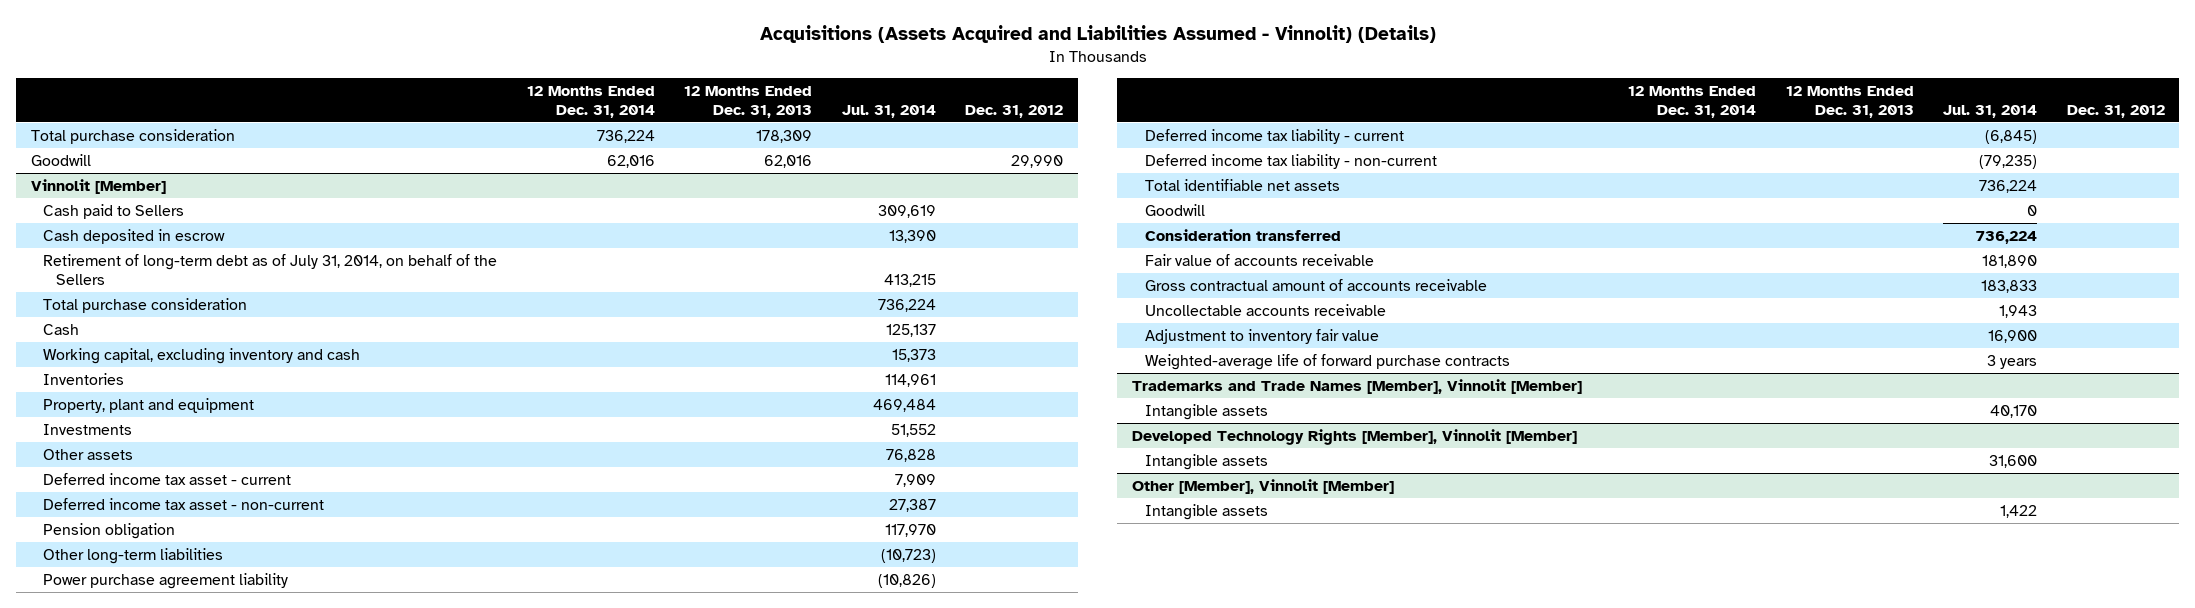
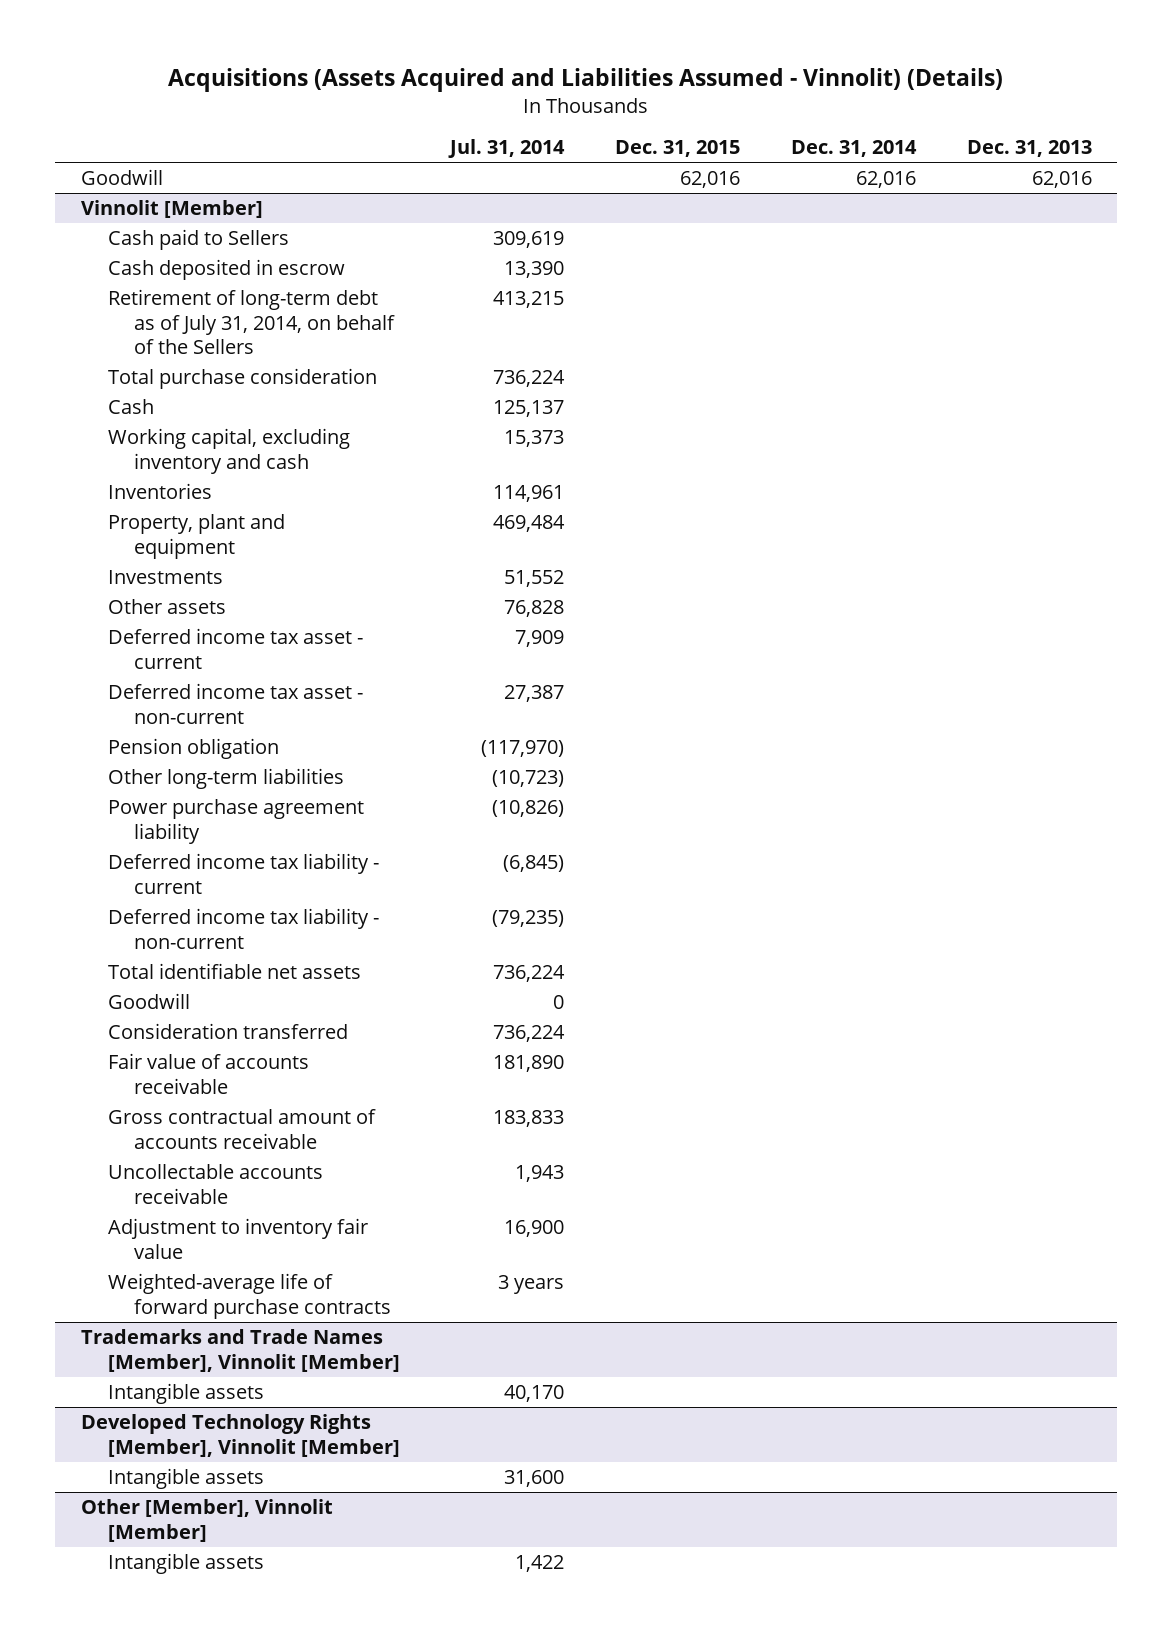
[526,85,655,118] 12 Months Ended Dec. 31, 2014 -> none
[684,85,813,118] 12 Months Ended Dec. 31, 2013 -> none
[965,104,1064,118] Dec. 31, 2012 -> none
none -> [615,140,741,158] Dec. 31, 2015
none -> [790,140,917,158] Dec. 31, 2014
none -> [966,140,1092,158] Dec. 31, 2013
[30,128,235,144] Total purchase consideration -> none
[884,523,936,537] 117,970 -> [481,739,565,757] (117,970)

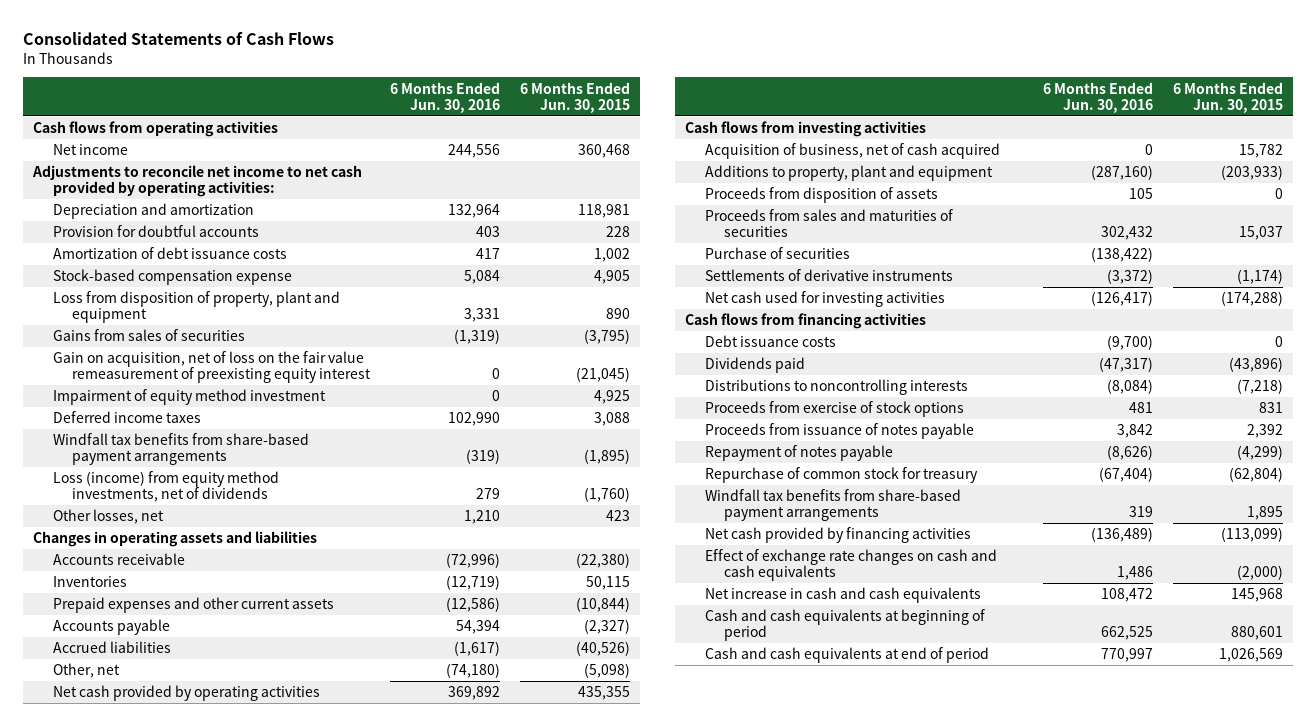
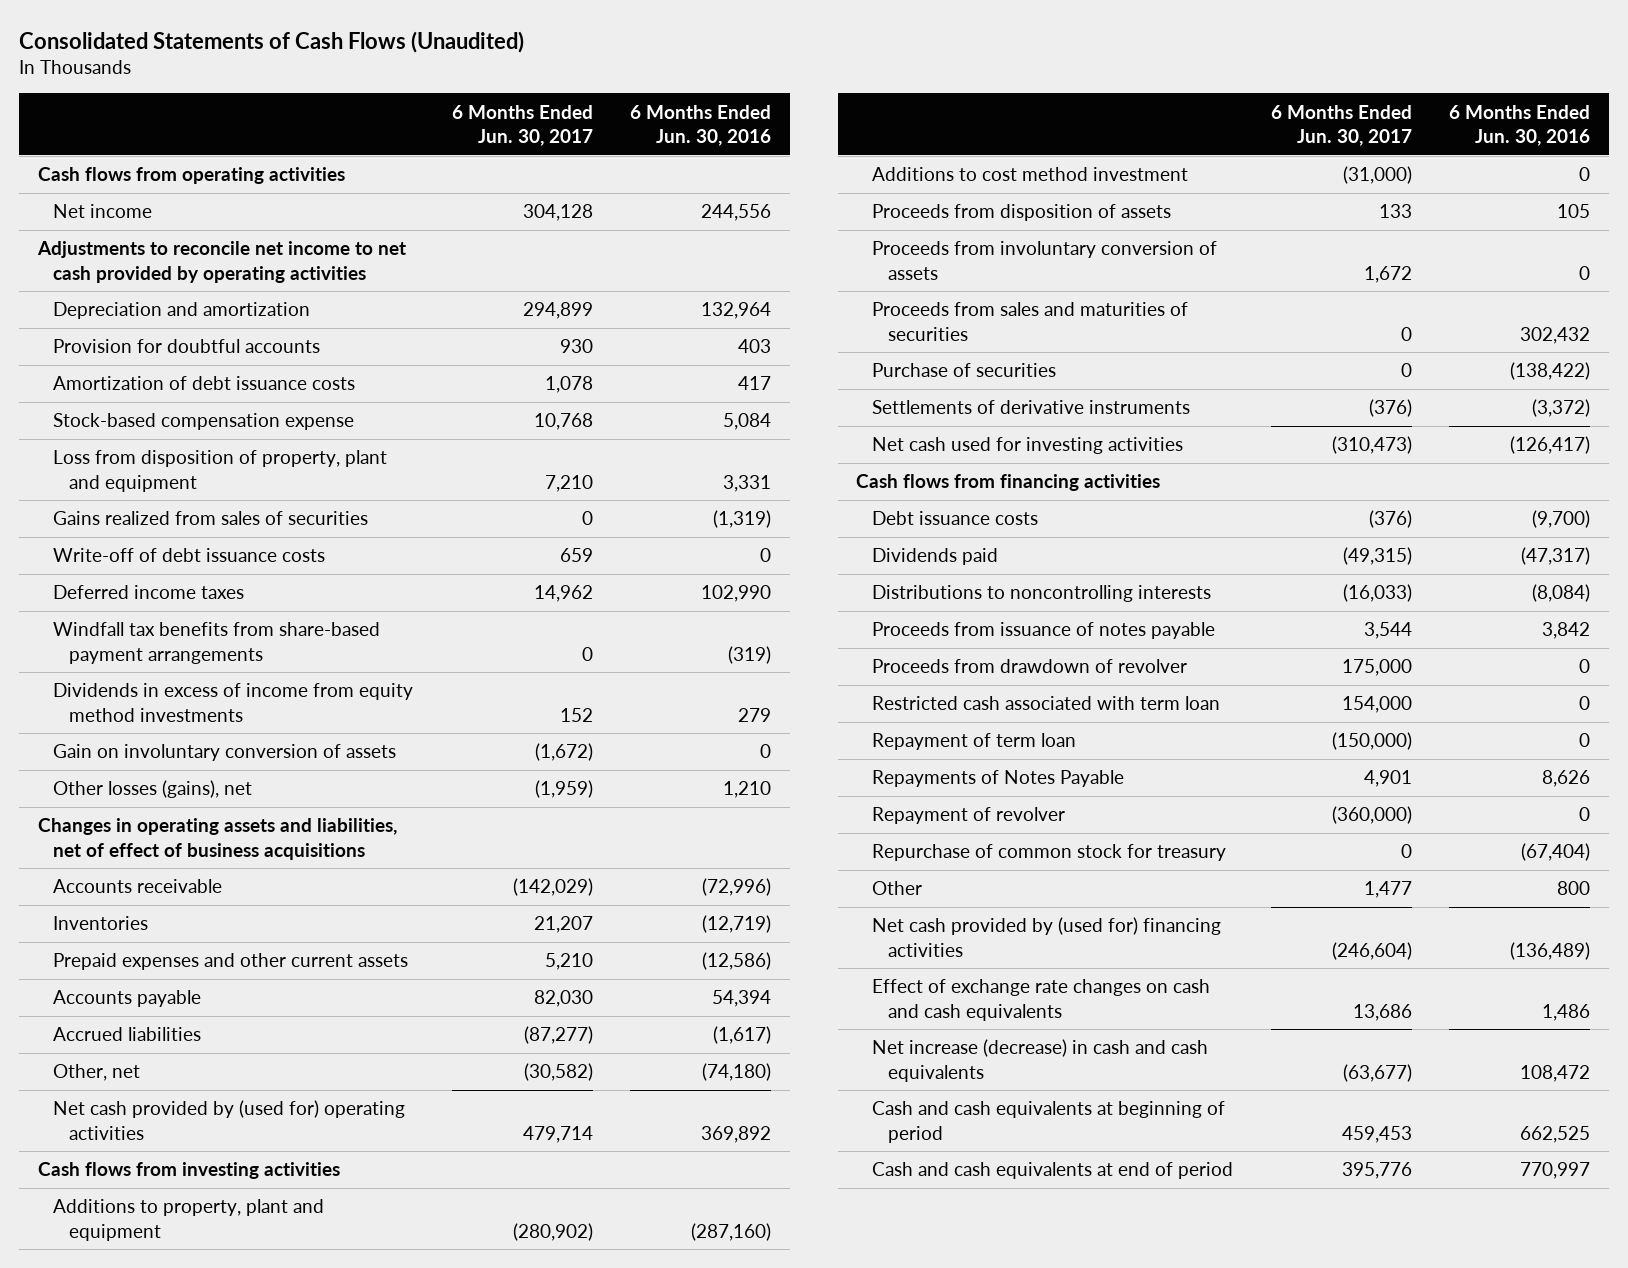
[23,31,335,45] Consolidated Statements of Cash Flows -> [18,30,524,53] Consolidated Statements of Cash Flows (Unaudited)
[520,81,631,113] 6 Months Ended Jun. 30, 2015 -> none
none -> [451,104,593,147] 6 Months Ended Jun. 30, 2017
[32,165,363,198] Adjustments to reconcile net income to net cash provided by operating activities: -> [36,241,406,283] Adjustments to reconcile net income to net cash provided by operating activities
[52,351,372,384] Gain on acquisition, net of loss on the fair value remeasurement of preexisting equity interest -> none
[52,389,326,406] Impairment of equity method investment -> none
[52,329,245,342] Gains from sales of securities -> [53,511,369,526] Gains realized from sales of securities
none -> [53,548,326,563] Write-off of debt issuance costs
[52,471,279,503] Loss (income) from equity method investments, net of dividends -> [53,683,414,722] Dividends in excess of income from equity method investments
none -> [53,744,397,762] Gain on involuntary conversion of assets
[52,509,164,525] Other losses, net -> [53,780,253,799] Other losses (gains), net
[33,531,318,548] Changes in operating assets and liabilities -> [37,818,397,860] Changes in operating assets and liabilities, net of effect of business acquisitions
[52,685,320,702] Net cash provided by operating activities -> [53,1100,406,1140] Net cash provided by (used for) operating activities
[704,143,1000,160] Acquisition of business, net of cash acquired -> none
none -> [872,167,1189,182] Additions to cost method investment
none -> [872,241,1218,280] Proceeds from involuntary conversion of assets
[704,401,964,418] Proceeds from exercise of stock options -> none
none -> [872,659,1188,674] Proceeds from drawdown of revolver
none -> [872,696,1221,711] Restricted cash associated with term loan
none -> [872,733,1077,751] Repayment of term loan
[704,445,893,462] Repayment of notes payable -> [872,770,1125,788] Repayments of Notes Payable
[1106,445,1153,461] (8,626) -> [1541,770,1590,788] 8,626
none -> [872,807,1066,825] Repayment of revolver
[704,489,961,522] Windfall tax benefits from share-based payment arrangements -> none
none -> [872,881,923,896] Other
[704,527,971,544] Net cash provided by financing activities -> [872,917,1222,957] Net cash provided by (used for) financing activities
[704,587,981,604] Net increase in cash and cash equivalents -> [872,1039,1209,1082] Net increase (decrease) in cash and cash equivalents

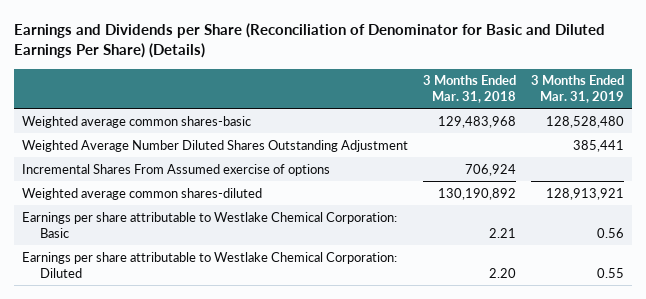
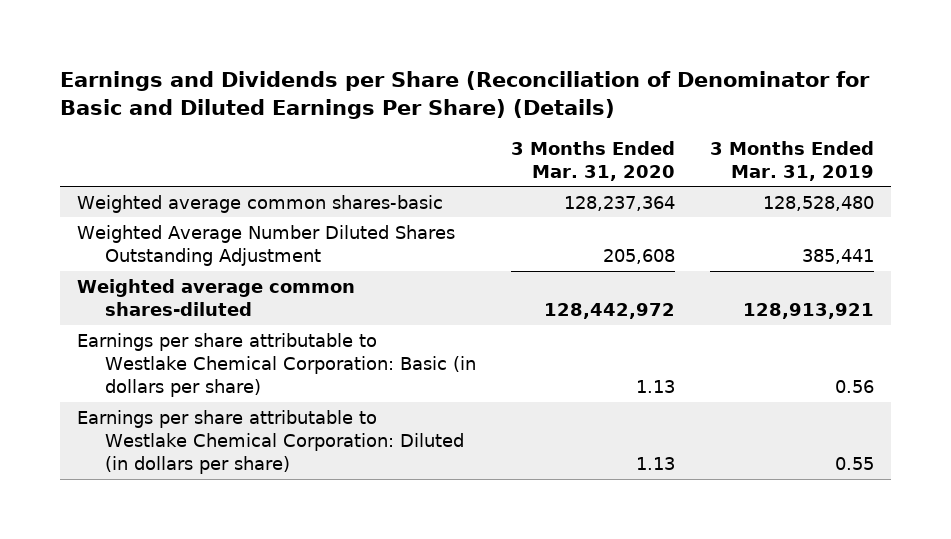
[423,75,517,104] 3 Months Ended Mar. 31, 2018 -> none
none -> [511,140,676,181] 3 Months Ended Mar. 31, 2020
[21,163,330,176] Incremental Shares From Assumed exercise of options -> none
[21,211,397,238] Earnings per share attributable to Westlake Chemical Corporation: Basic -> [77,332,477,398] Earnings per share attributable to Westlake Chemical Corporation: Basic (in dollars per share)
[21,251,397,278] Earnings per share attributable to Westlake Chemical Corporation: Diluted -> [77,409,465,475] Earnings per share attributable to Westlake Chemical Corporation: Diluted (in dollars per share)

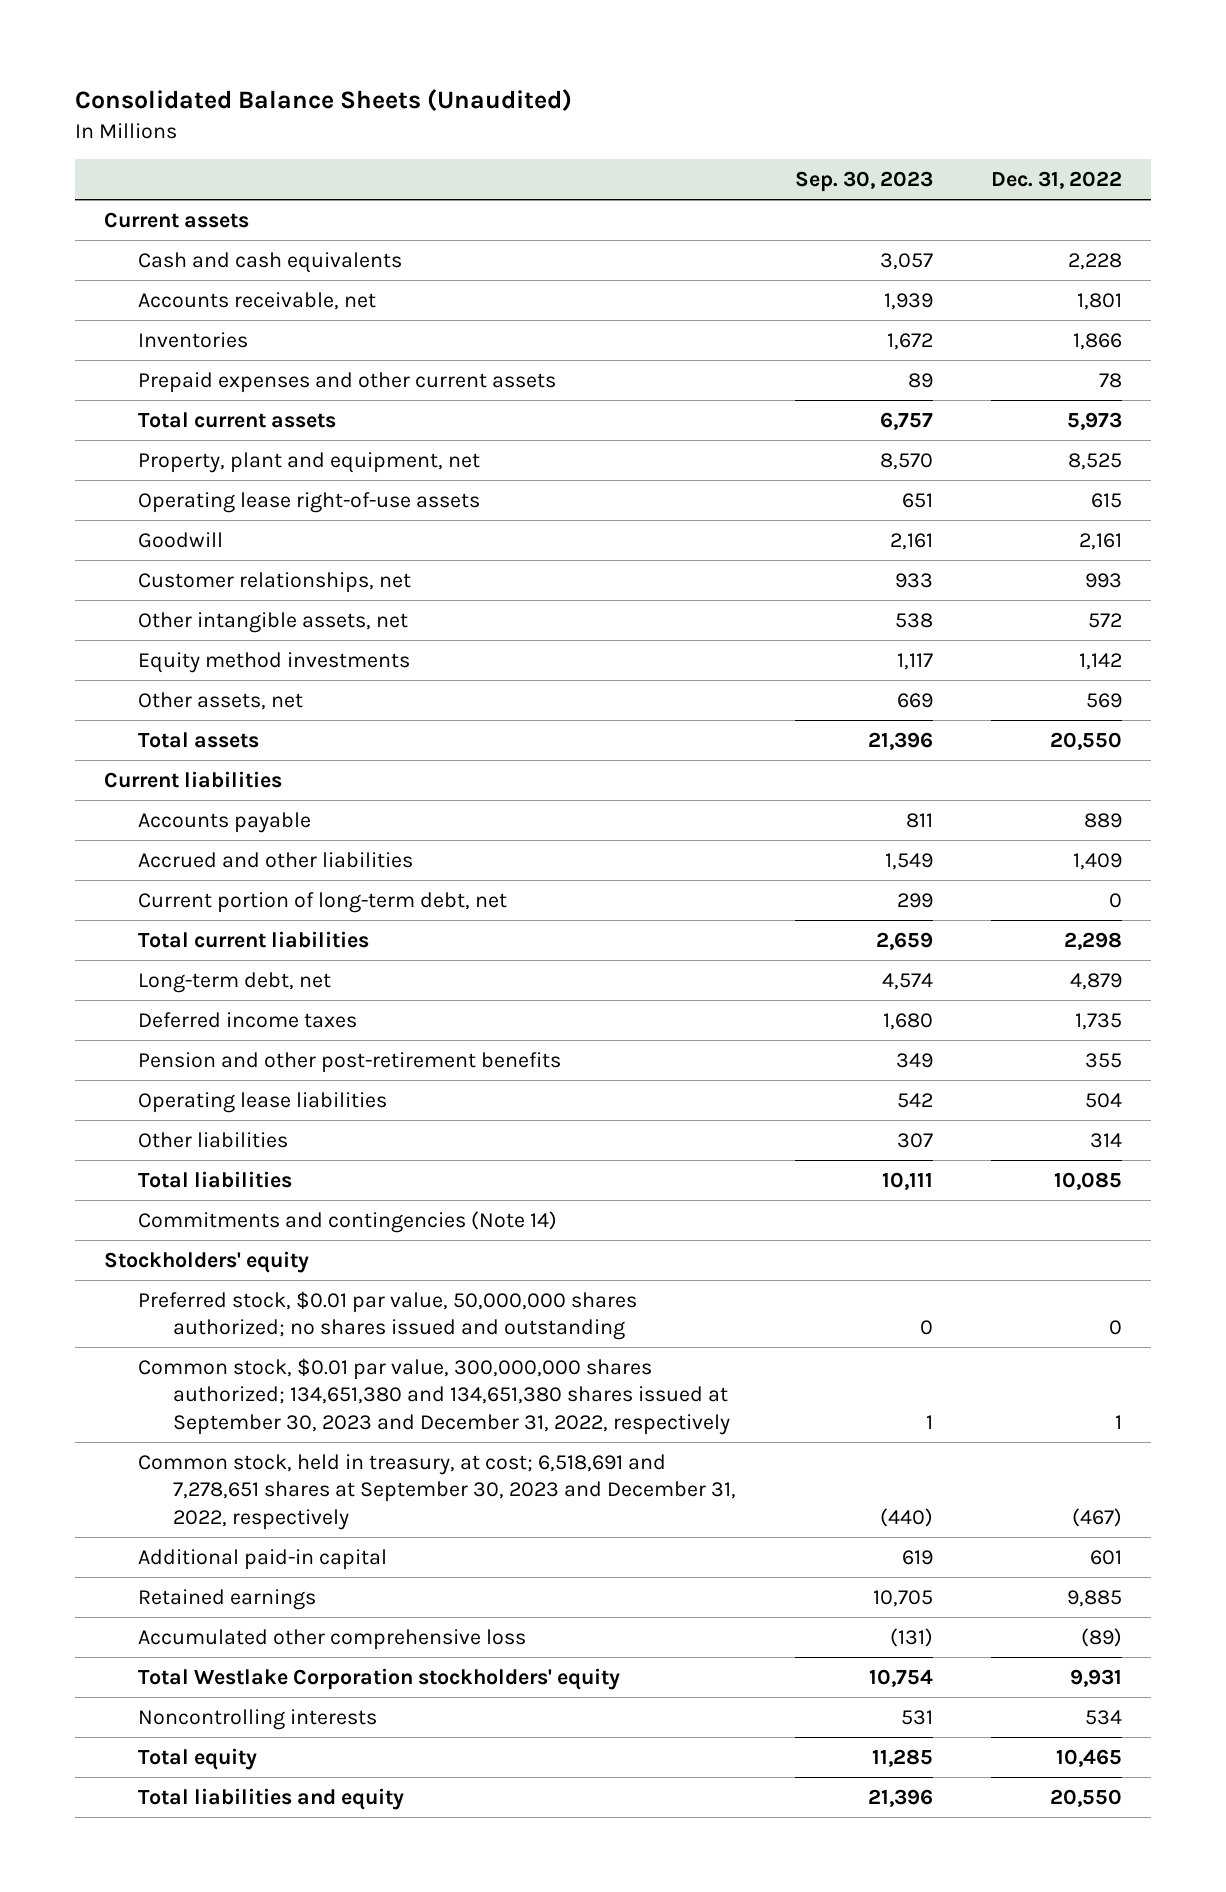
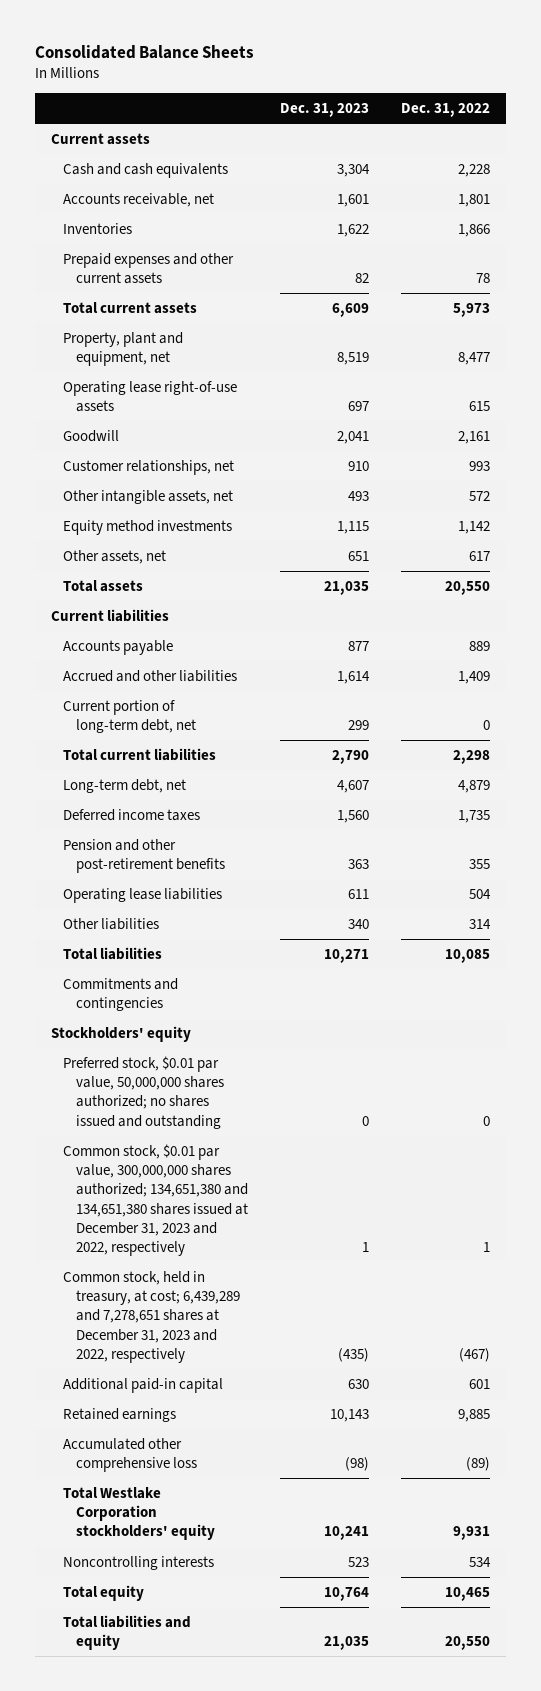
[74,89,572,112] Consolidated Balance Sheets (Unaudited) -> [35,45,255,60] Consolidated Balance Sheets
[794,171,933,193] Sep. 30, 2023 -> none
none -> [279,102,369,117] Dec. 31, 2023
[1067,452,1122,470] 8,525 -> [458,352,491,366] 8,477
[1085,692,1122,708] 569 -> [469,550,491,561] 617
[138,1210,558,1233] Commitments and contingencies (Note 14) -> [63,977,179,1012] Commitments and contingencies
[138,1357,731,1435] Common stock, $0.01 par value, 300,000,000 shares authorized; 134,651,380 and 134,651,380 shares issued at September 30, 2023 and December 31, 2022, respectively -> [63,1143,248,1257] Common stock, $0.01 par value, 300,000,000 shares authorized; 134,651,380 and 134,651,380 shares issued at December 31, 2023 and 2022, respectively
[138,1453,737,1530] Common stock, held in treasury, at cost; 6,518,691 and 7,278,651 shares at September 30, 2023 and December 31, 2022, respectively -> [63,1270,240,1363] Common stock, held in treasury, at cost; 6,439,289 and 7,278,651 shares at December 31, 2023 and 2022, respectively

